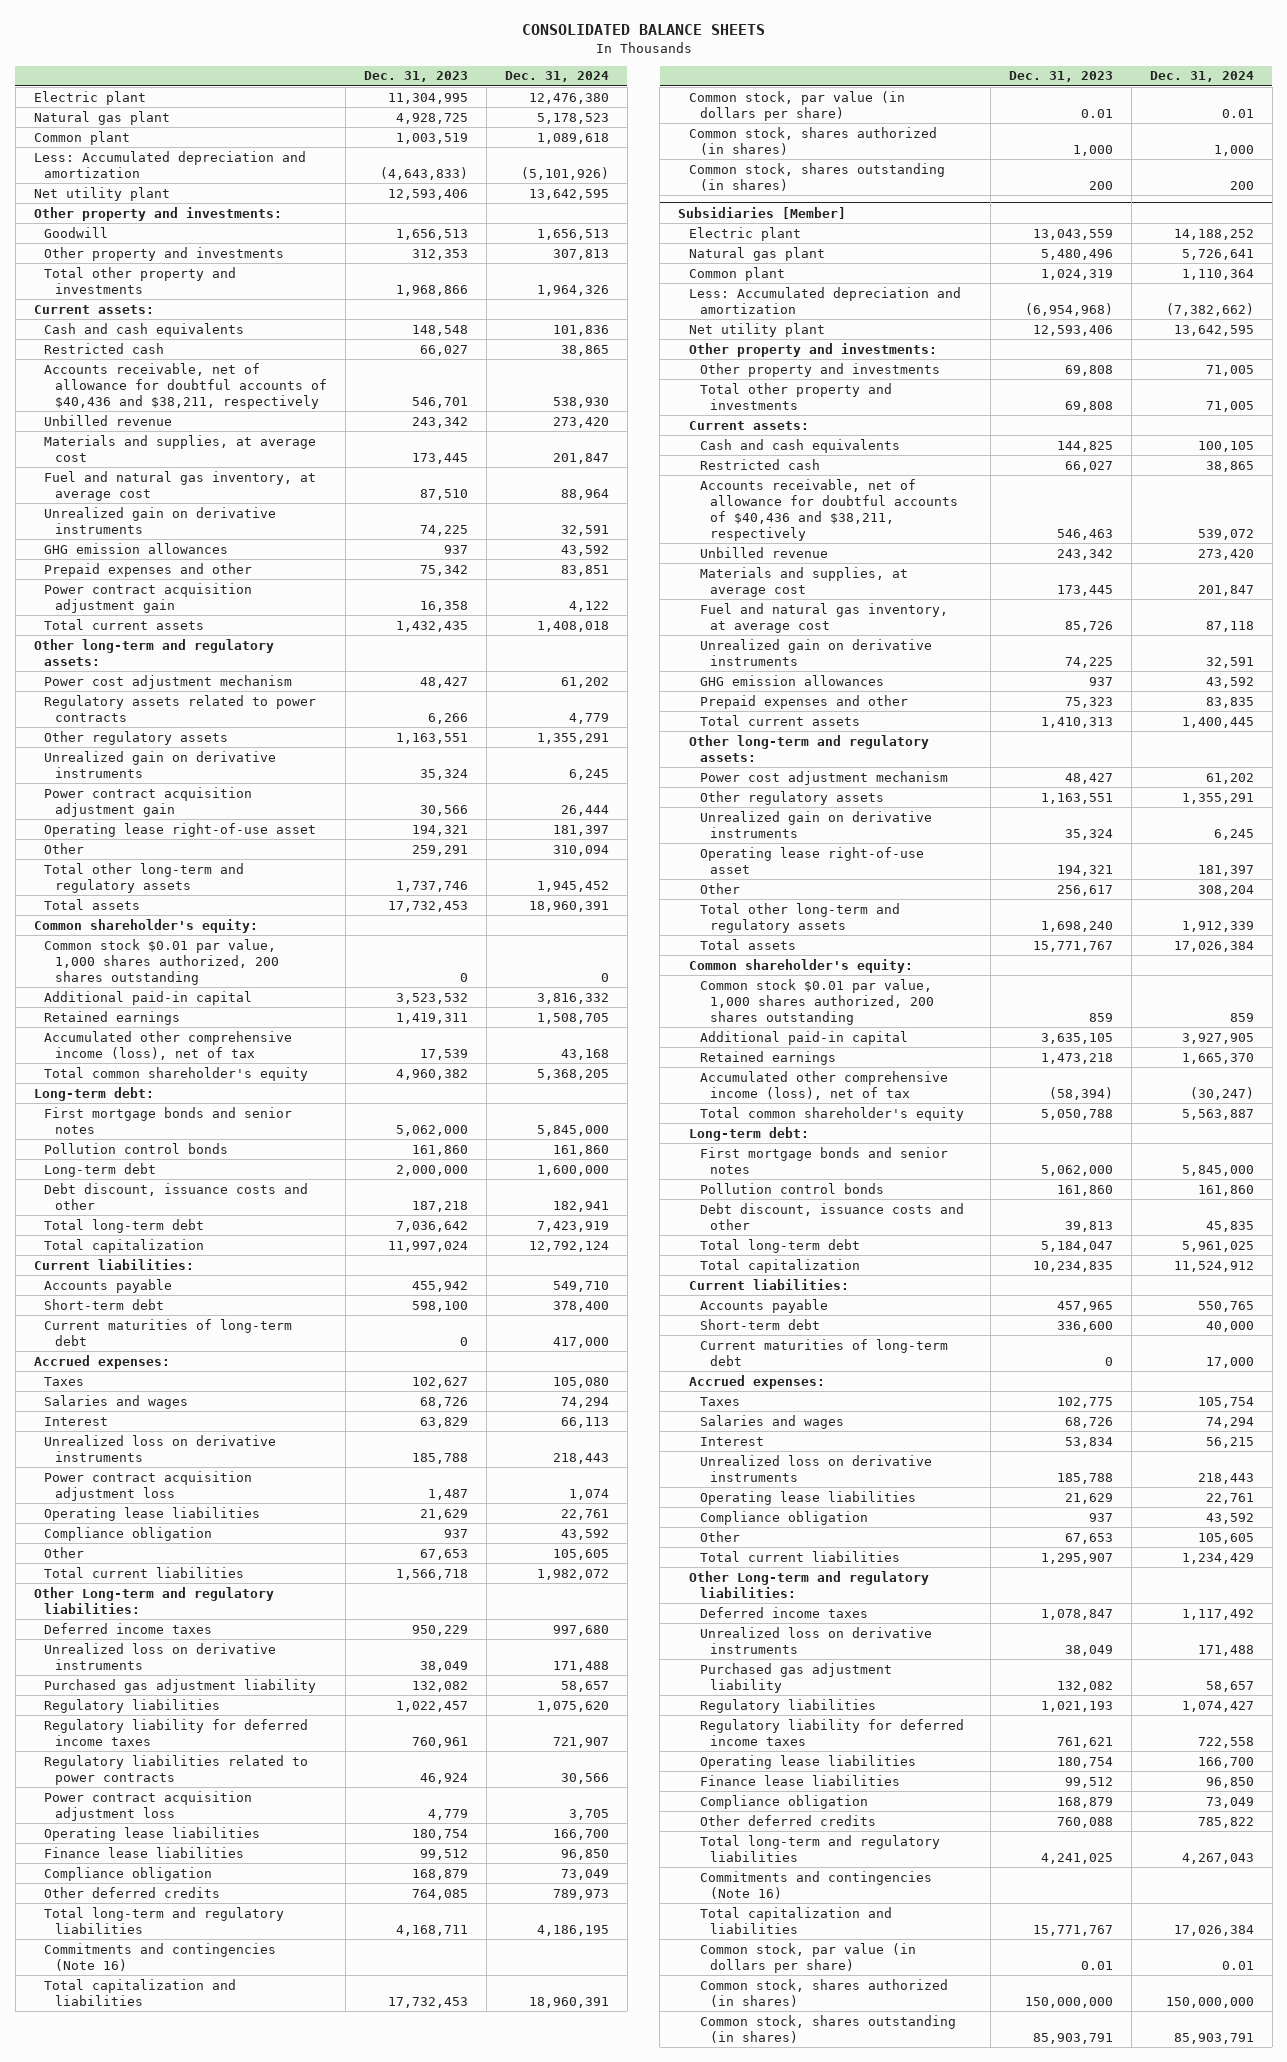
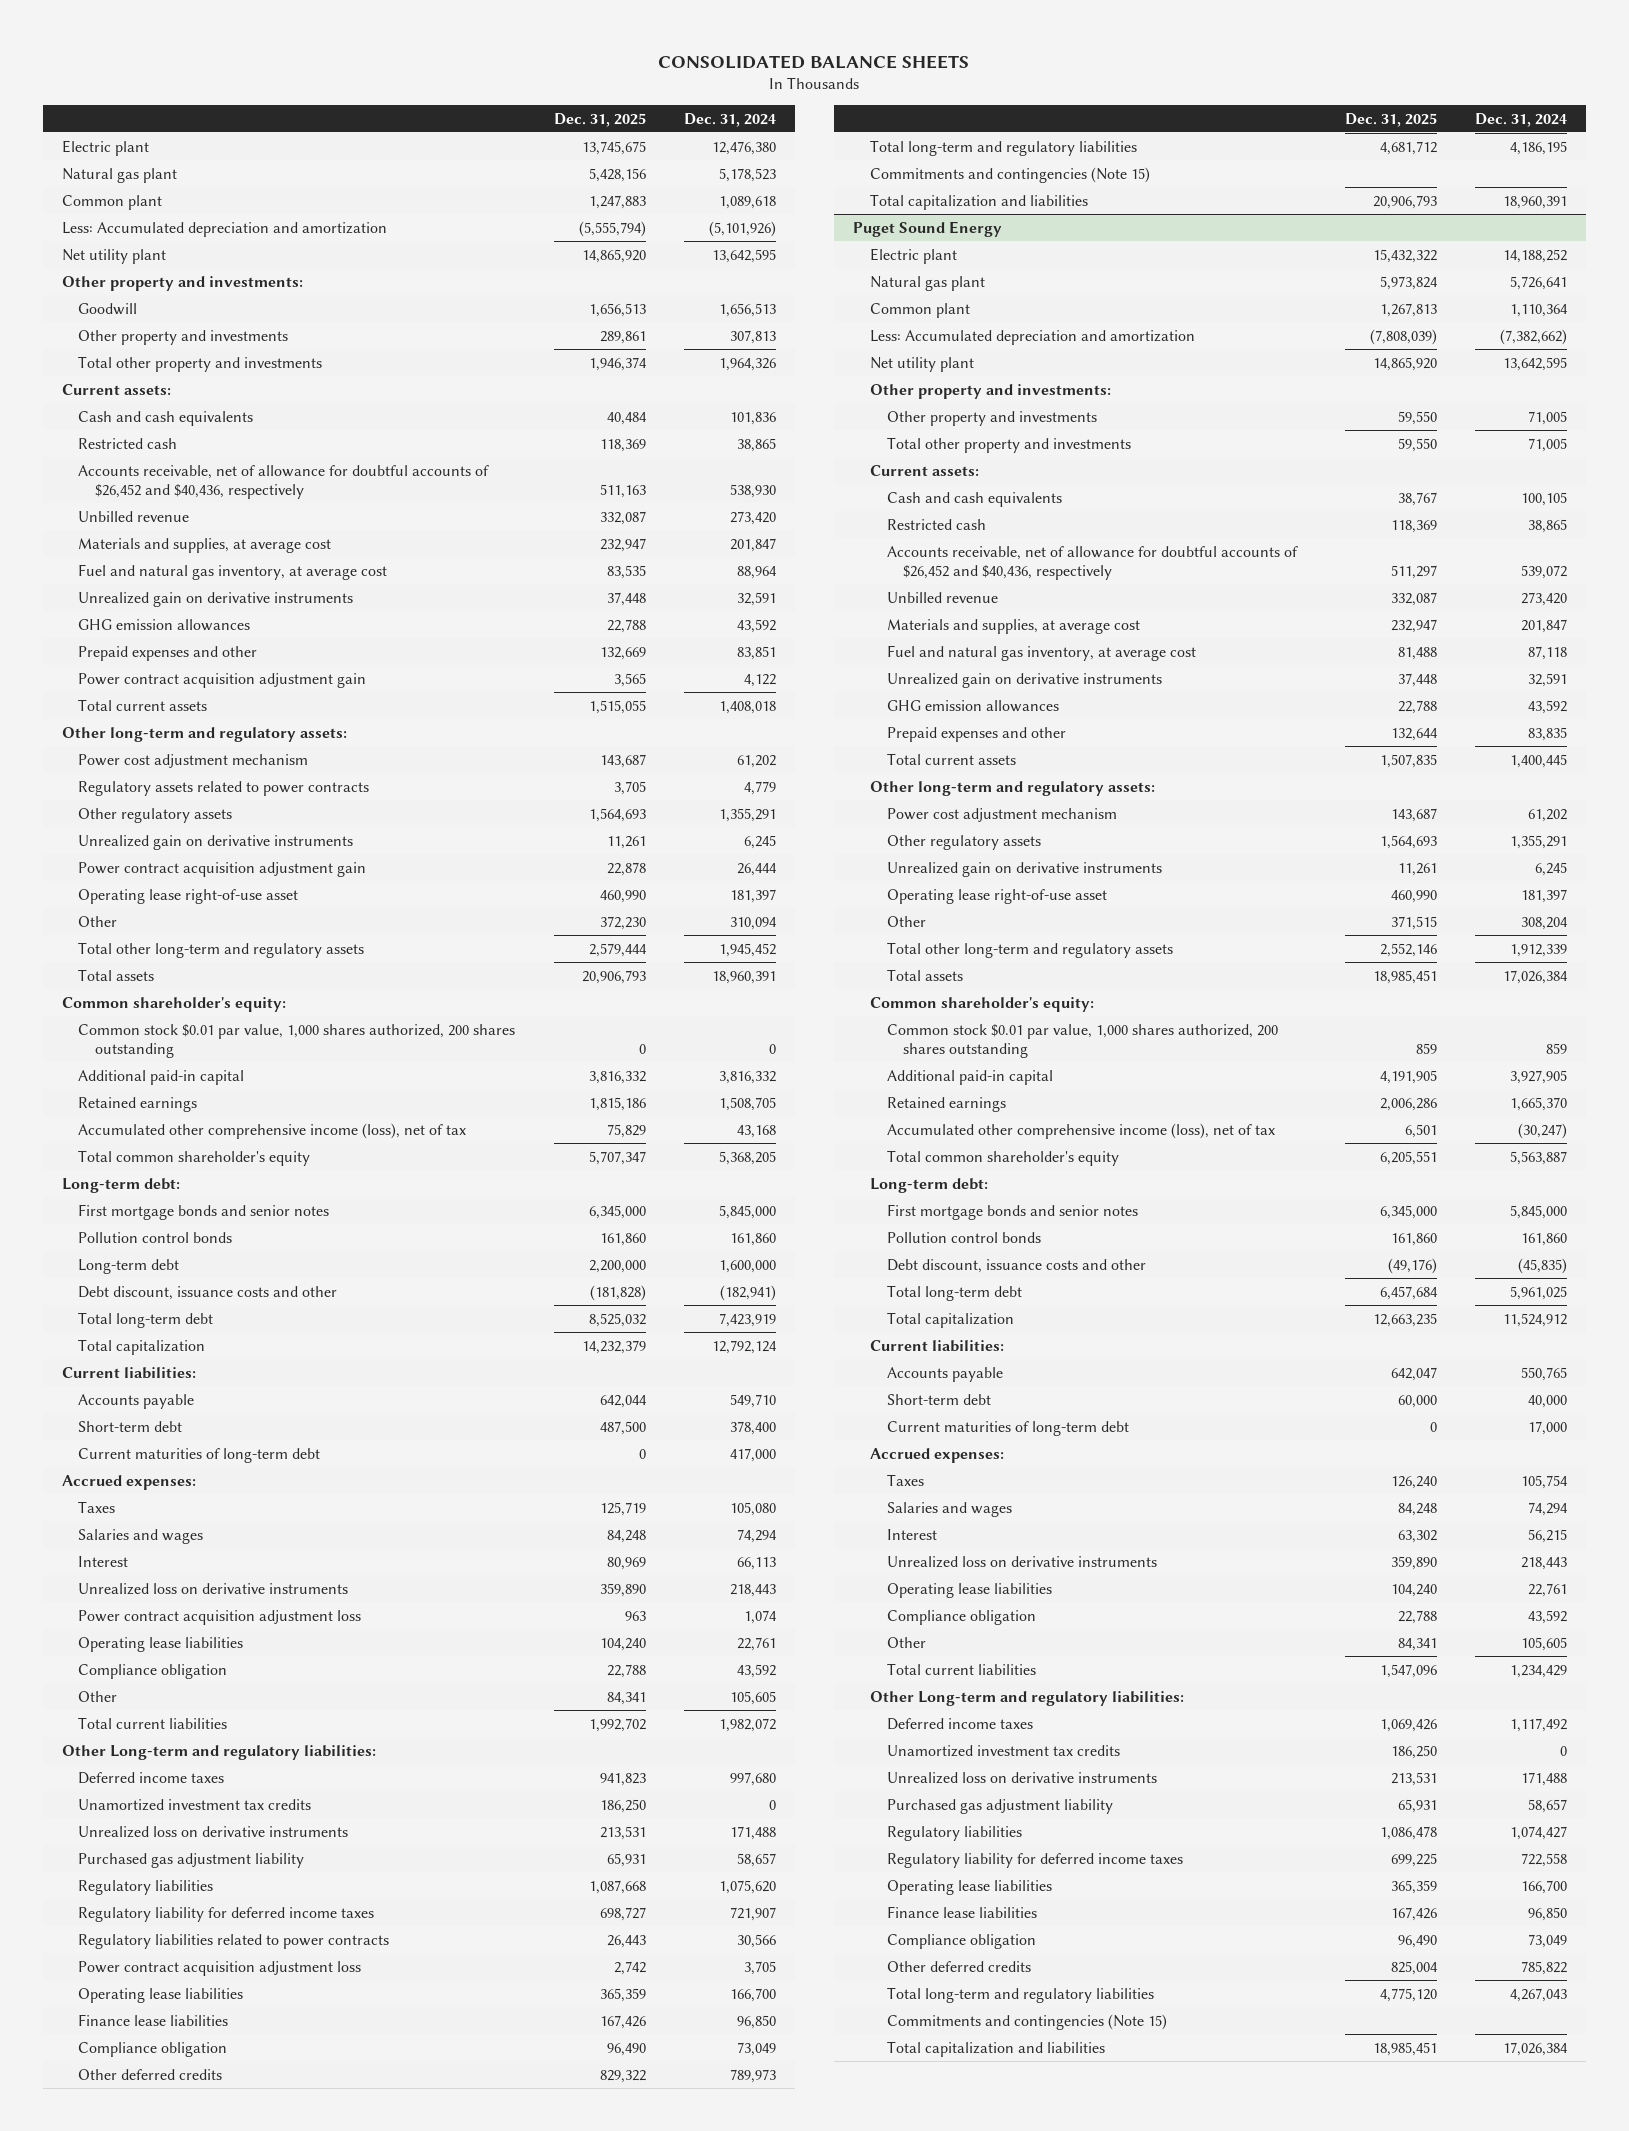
[363,71,468,83] Dec. 31, 2023 -> none
none -> [553,112,646,127] Dec. 31, 2025
[44,362,328,409] Accounts receivable, net of allowance for doubtful accounts of $40,436 and $38,211, respectively -> [78,464,490,499] Accounts receivable, net of allowance for doubtful accounts of $26,452 and $40,436, respectively
[552,1200,609,1212] 182,941 -> [719,1284,776,1301] (182,941)
none -> [78,1798,312,1811] Unamortized investment tax credits
[44,1942,277,1971] Commitments and contingencies (Note 16) -> [869,166,1150,183] Commitments and contingencies (Note 15)
[689,90,906,121] Common stock, par value (in dollars per share) -> none
[689,126,938,155] Common stock, shares authorized (in shares) -> none
[689,162,946,191] Common stock, shares outstanding (in shares) -> none
[678,206,847,219] Subsidiaries [Member] -> [853,220,1003,237] Puget Sound Energy
[699,478,959,541] Accounts receivable, net of allowance for doubtful accounts of $40,436 and $38,211, respectively -> [886,545,1298,580] Accounts receivable, net of allowance for doubtful accounts of $26,452 and $40,436, respectively
[1205,1220,1254,1232] 45,835 -> [1518,1257,1568,1274] (45,835)
none -> [886,1744,1120,1757] Unamortized investment tax credits
[699,1870,932,1899] Commitments and contingencies (Note 16) -> [886,2013,1167,2030] Commitments and contingencies (Note 15)
[699,1942,916,1973] Common stock, par value (in dollars per share) -> none
[699,1978,948,2007] Common stock, shares authorized (in shares) -> none
[699,2014,956,2043] Common stock, shares outstanding (in shares) -> none

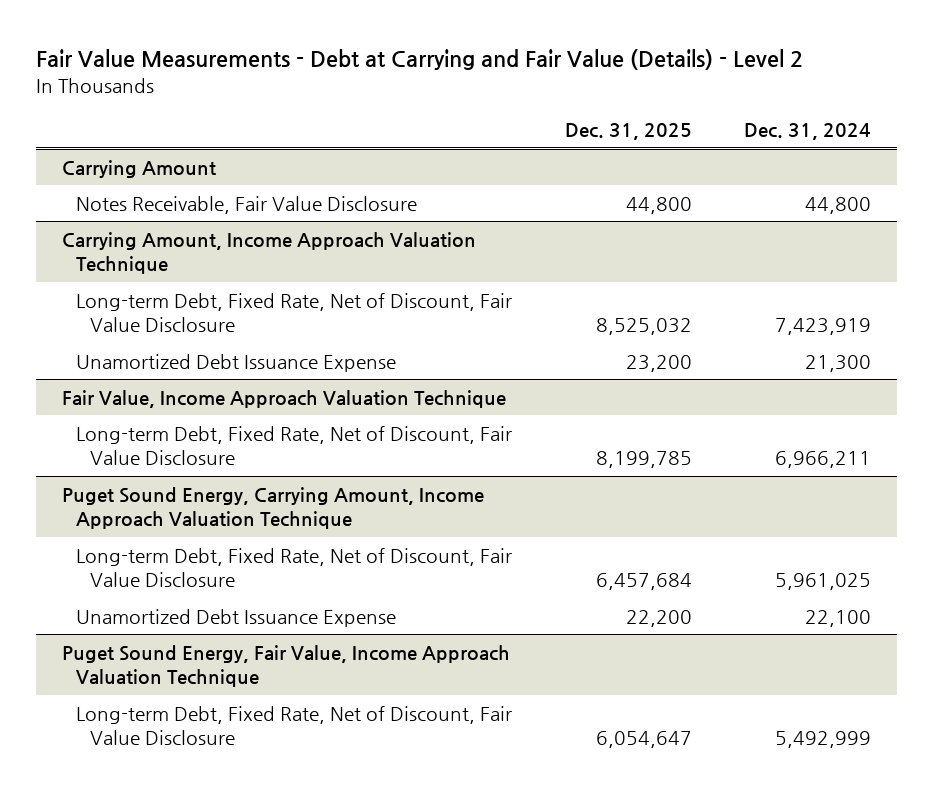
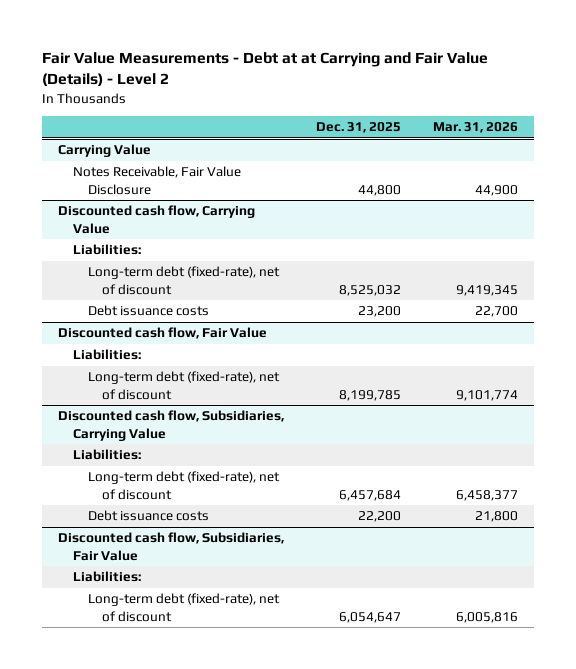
[36,49,804,71] Fair Value Measurements - Debt at Carrying and Fair Value (Details) - Level 2 -> [42,52,489,87] Fair Value Measurements - Debt at at Carrying and Fair Value (Details) - Level 2
[744,123,872,141] Dec. 31, 2024 -> none
none -> [433,122,519,134] Mar. 31, 2026
[62,159,217,178] Carrying Amount -> [58,144,152,158] Carrying Value
[62,231,477,275] Carrying Amount, Income Approach Valuation Technique -> none
[62,389,507,408] Fair Value, Income Approach Valuation Technique -> none
[62,486,485,530] Puget Sound Energy, Carrying Amount, Income Approach Valuation Technique -> none
[62,644,511,688] Puget Sound Energy, Fair Value, Income Approach Valuation Technique -> none
none -> [58,205,256,234] Discounted cash flow, Carrying Value
none -> [72,244,141,256] Liabilities:
[76,292,513,333] Long-term Debt, Fixed Rate, Net of Discount, Fair Value Disclosure -> [87,266,280,295] Long-term debt (fixed-rate), net of discount
[76,353,397,372] Unamortized Debt Issuance Expense -> [87,305,209,317] Debt issuance costs
none -> [58,327,268,340] Discounted cash flow, Fair Value
none -> [72,349,141,361] Liabilities:
[76,425,513,466] Long-term Debt, Fixed Rate, Net of Discount, Fair Value Disclosure -> [87,371,280,400] Long-term debt (fixed-rate), net of discount
none -> [58,410,285,441] Discounted cash flow, Subsidiaries, Carrying Value
none -> [72,449,141,461] Liabilities:
[76,547,513,588] Long-term Debt, Fixed Rate, Net of Discount, Fair Value Disclosure -> [87,471,280,500] Long-term debt (fixed-rate), net of discount
[76,608,397,627] Unamortized Debt Issuance Expense -> [87,510,209,522] Debt issuance costs
none -> [58,532,285,561] Discounted cash flow, Subsidiaries, Fair Value
none -> [72,571,141,583] Liabilities:
[76,705,513,746] Long-term Debt, Fixed Rate, Net of Discount, Fair Value Disclosure -> [87,593,280,622] Long-term debt (fixed-rate), net of discount

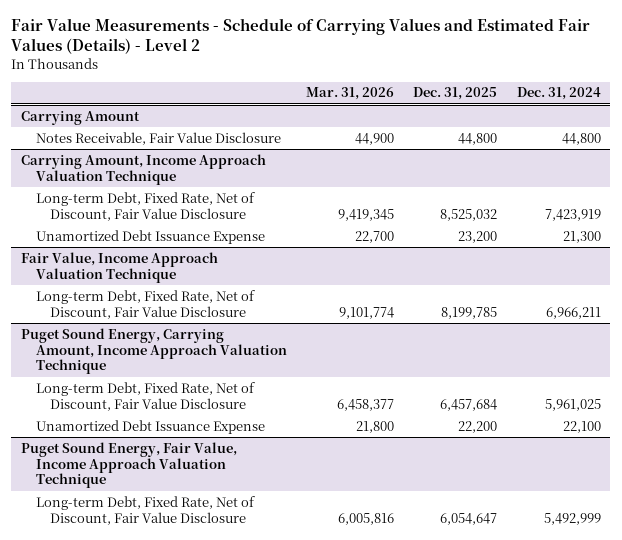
[42,52,489,87] Fair Value Measurements - Debt at at Carrying and Fair Value (Details) - Level 2 -> [11,18,591,55] Fair Value Measurements - Schedule of Carrying Values and Estimated Fair Values (Details) - Level 2
none -> [516,87,601,101] Dec. 31, 2024
[58,144,152,158] Carrying Value -> [21,110,141,125] Carrying Amount
[58,205,256,234] Discounted cash flow, Carrying Value -> none
[72,244,141,256] Liabilities: -> none
[58,327,268,340] Discounted cash flow, Fair Value -> none
[72,349,141,361] Liabilities: -> none
[58,410,285,441] Discounted cash flow, Subsidiaries, Carrying Value -> none
[72,449,141,461] Liabilities: -> none
[58,532,285,561] Discounted cash flow, Subsidiaries, Fair Value -> none
[72,571,141,583] Liabilities: -> none
none -> [21,153,267,185] Carrying Amount, Income Approach Valuation Technique
[87,266,280,295] Long-term debt (fixed-rate), net of discount -> [35,191,255,221] Long-term Debt, Fixed Rate, Net of Discount, Fair Value Disclosure
[87,305,209,317] Debt issuance costs -> [35,229,265,244] Unamortized Debt Issuance Expense
none -> [21,251,219,283] Fair Value, Income Approach Valuation Technique
[87,371,280,400] Long-term debt (fixed-rate), net of discount -> [35,289,255,319] Long-term Debt, Fixed Rate, Net of Discount, Fair Value Disclosure
none -> [21,327,287,375] Puget Sound Energy, Carrying Amount, Income Approach Valuation Technique
[87,471,280,500] Long-term debt (fixed-rate), net of discount -> [35,381,255,411] Long-term Debt, Fixed Rate, Net of Discount, Fair Value Disclosure
[87,510,209,522] Debt issuance costs -> [35,419,265,434] Unamortized Debt Issuance Expense
none -> [21,441,238,489] Puget Sound Energy, Fair Value, Income Approach Valuation Technique
[87,593,280,622] Long-term debt (fixed-rate), net of discount -> [35,495,255,525] Long-term Debt, Fixed Rate, Net of Discount, Fair Value Disclosure

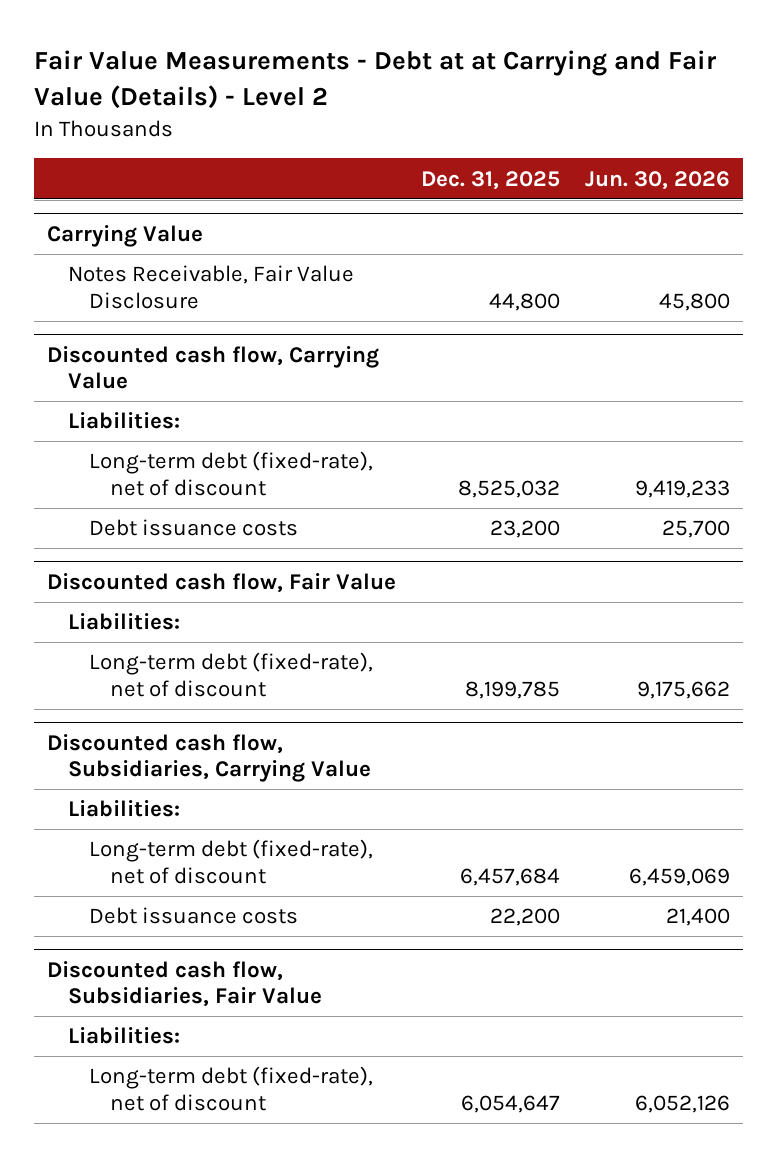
[11,18,591,55] Fair Value Measurements - Schedule of Carrying Values and Estimated Fair Values (Details) - Level 2 -> [34,50,718,109] Fair Value Measurements - Debt at at Carrying and Fair Value (Details) - Level 2
[305,87,394,101] Mar. 31, 2026 -> none
[516,87,601,101] Dec. 31, 2024 -> none
none -> [585,170,731,190] Jun. 30, 2026
[21,110,141,125] Carrying Amount -> [46,224,203,247] Carrying Value
[21,153,267,185] Carrying Amount, Income Approach Valuation Technique -> none
[21,251,219,283] Fair Value, Income Approach Valuation Technique -> none
[21,327,287,375] Puget Sound Energy, Carrying Amount, Income Approach Valuation Technique -> none
[21,441,238,489] Puget Sound Energy, Fair Value, Income Approach Valuation Technique -> none
none -> [46,345,379,389] Discounted cash flow, Carrying Value
none -> [67,412,180,430] Liabilities:
[35,191,255,221] Long-term Debt, Fixed Rate, Net of Discount, Fair Value Disclosure -> [89,451,374,496] Long-term debt (fixed-rate), net of discount
[35,229,265,244] Unamortized Debt Issuance Expense -> [89,519,299,537] Debt issuance costs
none -> [46,572,396,593] Discounted cash flow, Fair Value
none -> [67,613,180,631] Liabilities:
[35,289,255,319] Long-term Debt, Fixed Rate, Net of Discount, Fair Value Disclosure -> [89,652,374,697] Long-term debt (fixed-rate), net of discount
none -> [46,733,371,782] Discounted cash flow, Subsidiaries, Carrying Value
none -> [67,800,180,818] Liabilities:
[35,381,255,411] Long-term Debt, Fixed Rate, Net of Discount, Fair Value Disclosure -> [89,839,374,884] Long-term debt (fixed-rate), net of discount
[35,419,265,434] Unamortized Debt Issuance Expense -> [89,907,299,925] Debt issuance costs
none -> [46,960,322,1007] Discounted cash flow, Subsidiaries, Fair Value
none -> [67,1027,180,1045] Liabilities:
[35,495,255,525] Long-term Debt, Fixed Rate, Net of Discount, Fair Value Disclosure -> [89,1066,374,1111] Long-term debt (fixed-rate), net of discount

